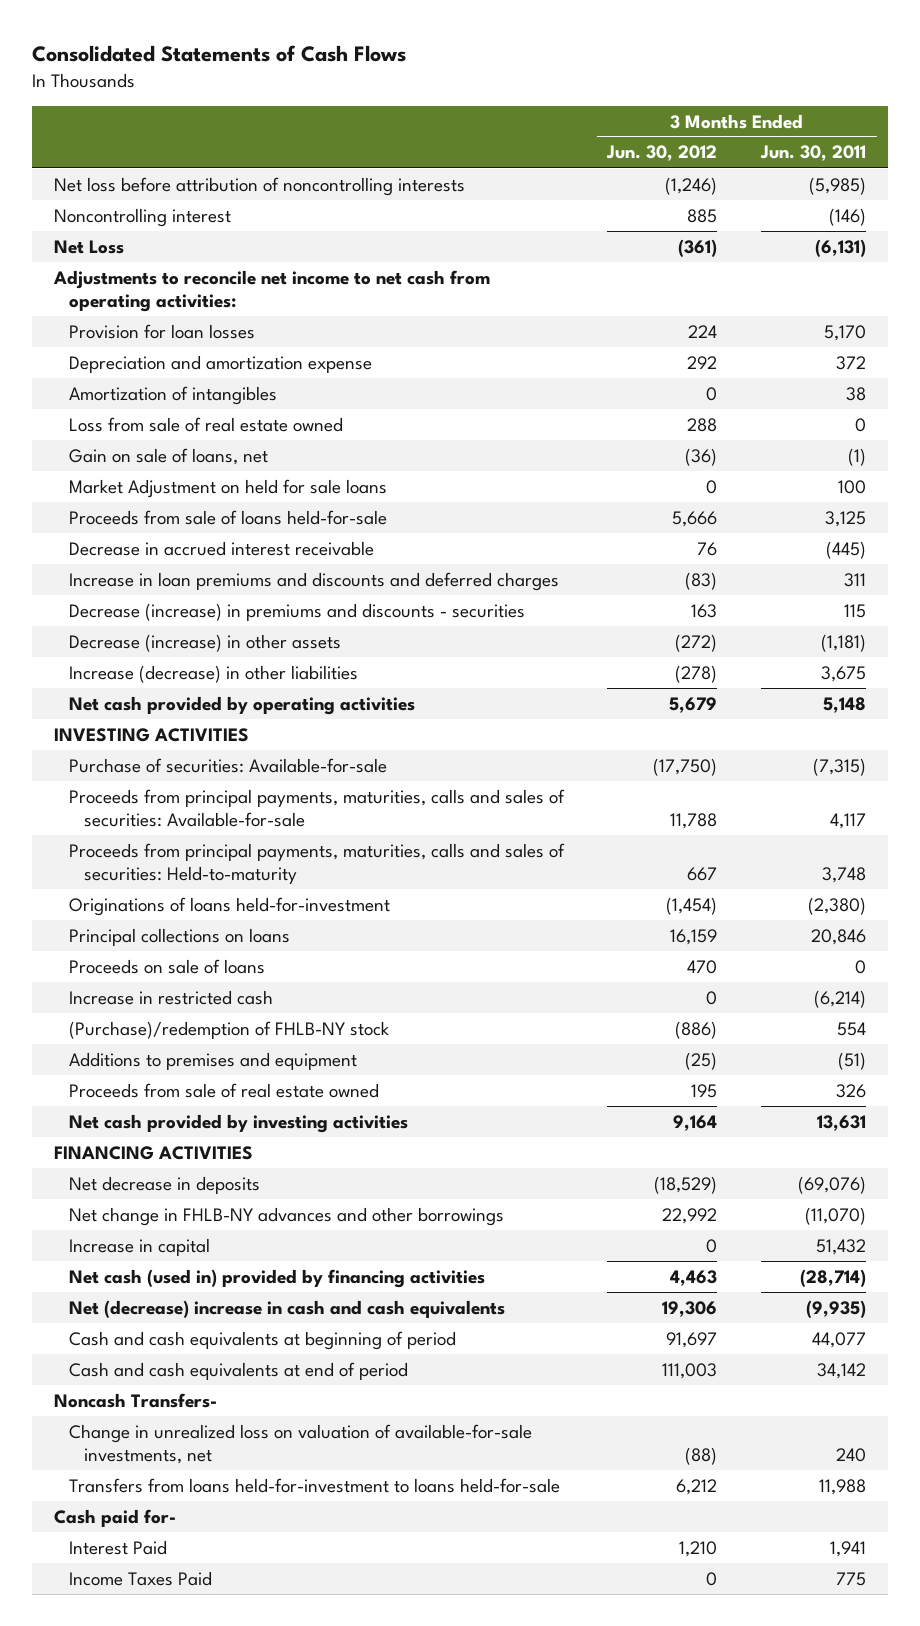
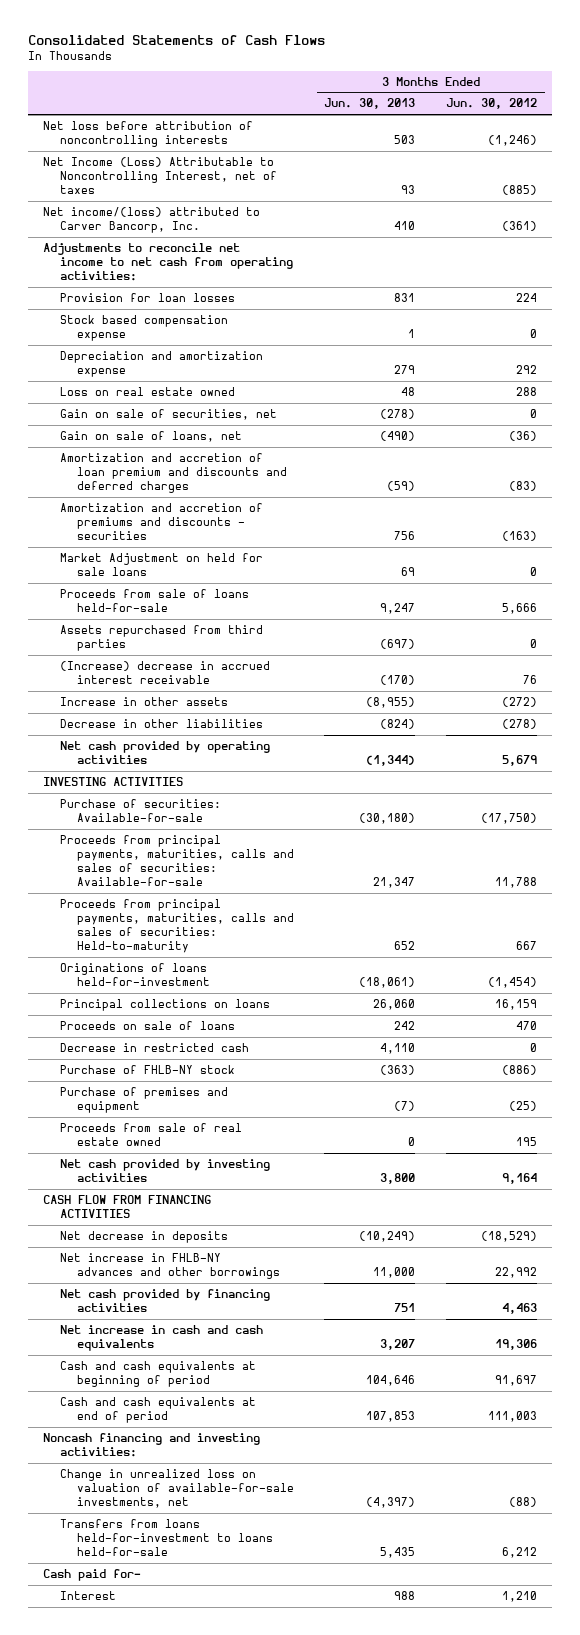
[759,145,866,162] Jun. 30, 2011 -> none
none -> [324,98,416,110] Jun. 30, 2013
[53,207,231,227] Noncontrolling interest -> [43,157,277,195] Net Income (Loss) Attributable to Noncontrolling Interest, net of taxes
[687,208,718,223] 885 -> [501,185,537,196] (885)
[53,239,124,254] Net Loss -> [43,207,261,234] Net income/(loss) attributed to Carver Bancorp, Inc.
none -> [59,315,228,342] Stock based compensation expense
[68,385,277,405] Amortization of intangibles -> none
[68,416,343,432] Loss from sale of real estate owned -> [59,387,235,397] Loss on real estate owned
none -> [59,409,277,421] Gain on sale of securities, net
none -> [59,453,287,494] Amortization and accretion of loan premium and discounts and deferred charges
none -> [59,503,263,541] Amortization and accretion of premiums and discounts - securities
[68,571,559,591] Increase in loan premiums and discounts and deferred charges -> none
[68,602,525,621] Decrease (increase) in premiums and discounts - securities -> none
none -> [59,625,263,652] Assets repurchased from third parties
[68,540,374,556] Decrease in accrued interest receivable -> [59,661,270,685] (Increase) decrease in accrued interest receivable
[68,633,341,652] Decrease (increase) in other assets -> [59,697,228,707] Increase in other assets
[68,664,358,683] Increase (decrease) in other liabilities -> [59,719,263,729] Decrease in other liabilities
[68,989,273,1005] Increase in restricted cash -> [59,1043,249,1053] Decrease in restricted cash
[68,1020,389,1039] (Purchase)/redemption of FHLB-NY stock -> [59,1065,235,1075] Purchase of FHLB-NY stock
[68,1051,357,1070] Additions to premises and equipment -> [59,1087,228,1114] Purchase of premises and equipment
[53,1145,253,1160] FINANCING ACTIVITIES -> [43,1195,212,1219] CASH FLOW FROM FINANCING ACTIVITIES
[68,1237,210,1256] Increase in capital -> none
[68,1206,504,1226] Net change in FHLB-NY advances and other borrowings -> [59,1253,280,1280] Net increase in FHLB-NY advances and other borrowings
[68,1268,485,1288] Net cash (used in) provided by financing activities -> [59,1289,270,1313] Net cash provided by financing activities
[68,1299,505,1318] Net (decrease) increase in cash and cash equivalents -> [59,1325,263,1352] Net increase in cash and cash equivalents
[53,1392,217,1408] Noncash Transfers- -> [43,1433,261,1458] Noncash financing and investing activities:
[68,1570,212,1586] Income Taxes Paid -> none
[68,1539,167,1555] Interest Paid -> [59,1591,116,1601] Interest

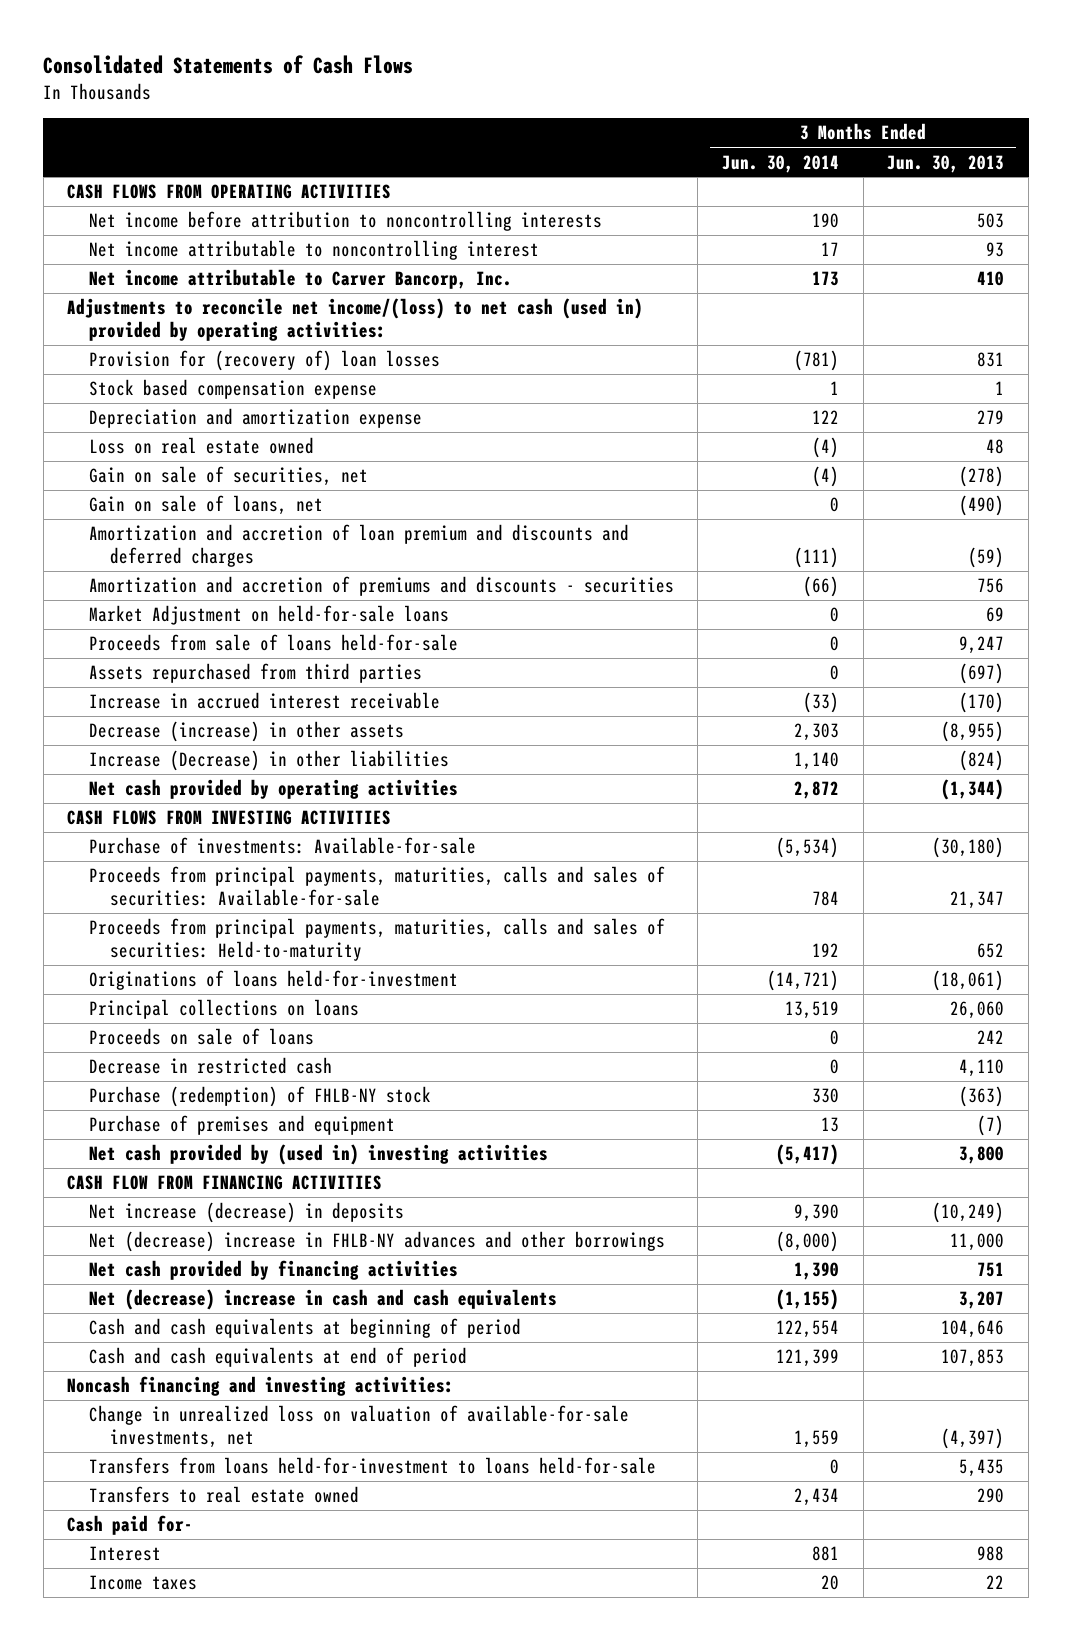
[445,98,537,110] Jun. 30, 2012 -> none
none -> [721,154,839,173] Jun. 30, 2014
none -> [67,184,392,200] CASH FLOWS FROM OPERATING ACTIVITIES
[43,121,254,148] Net loss before attribution of noncontrolling interests -> [88,211,602,232] Net income before attribution to noncontrolling interests
[43,157,277,195] Net Income (Loss) Attributable to Noncontrolling Interest, net of taxes -> [88,240,539,261] Net income attributable to noncontrolling interest
[43,207,261,234] Net income/(loss) attributed to Carver Bancorp, Inc. -> [88,269,512,290] Net income attributable to Carver Bancorp, Inc.
[43,243,293,282] Adjustments to reconcile net income to net cash from operating activities: -> [67,298,644,341] Adjustments to reconcile net income/(loss) to net cash (used in) provided by operating activities:
[59,293,235,303] Provision for loan losses -> [88,350,440,372] Provision for (recovery of) loan losses
[59,553,263,577] Market Adjustment on held for sale loans -> [88,605,449,626] Market Adjustment on held-for-sale loans
[59,661,270,685] (Increase) decrease in accrued interest receivable -> [88,692,440,710] Increase in accrued interest receivable
[59,697,228,707] Increase in other assets -> [88,721,404,743] Decrease (increase) in other assets
[59,719,263,729] Decrease in other liabilities -> [88,750,449,772] Increase (Decrease) in other liabilities
[43,777,184,787] INVESTING ACTIVITIES -> [67,810,392,826] CASH FLOWS FROM INVESTING ACTIVITIES
[59,799,221,823] Purchase of securities: Available-for-sale -> [88,837,476,855] Purchase of investments: Available-for-sale
[59,1065,235,1075] Purchase of FHLB-NY stock -> [88,1086,431,1108] Purchase (redemption) of FHLB-NY stock
[59,1123,242,1147] Proceeds from sale of real estate owned -> none
[59,1159,270,1183] Net cash provided by investing activities -> [88,1144,548,1166] Net cash provided by (used in) investing activities
[59,1231,228,1244] Net decrease in deposits -> [88,1202,404,1224] Net increase (decrease) in deposits
[59,1253,280,1280] Net increase in FHLB-NY advances and other borrowings -> [88,1231,665,1253] Net (decrease) increase in FHLB-NY advances and other borrowings
[59,1325,263,1352] Net increase in cash and cash equivalents -> [88,1289,557,1311] Net (decrease) increase in cash and cash equivalents
none -> [88,1486,359,1504] Transfers to real estate owned
none -> [88,1575,197,1591] Income taxes

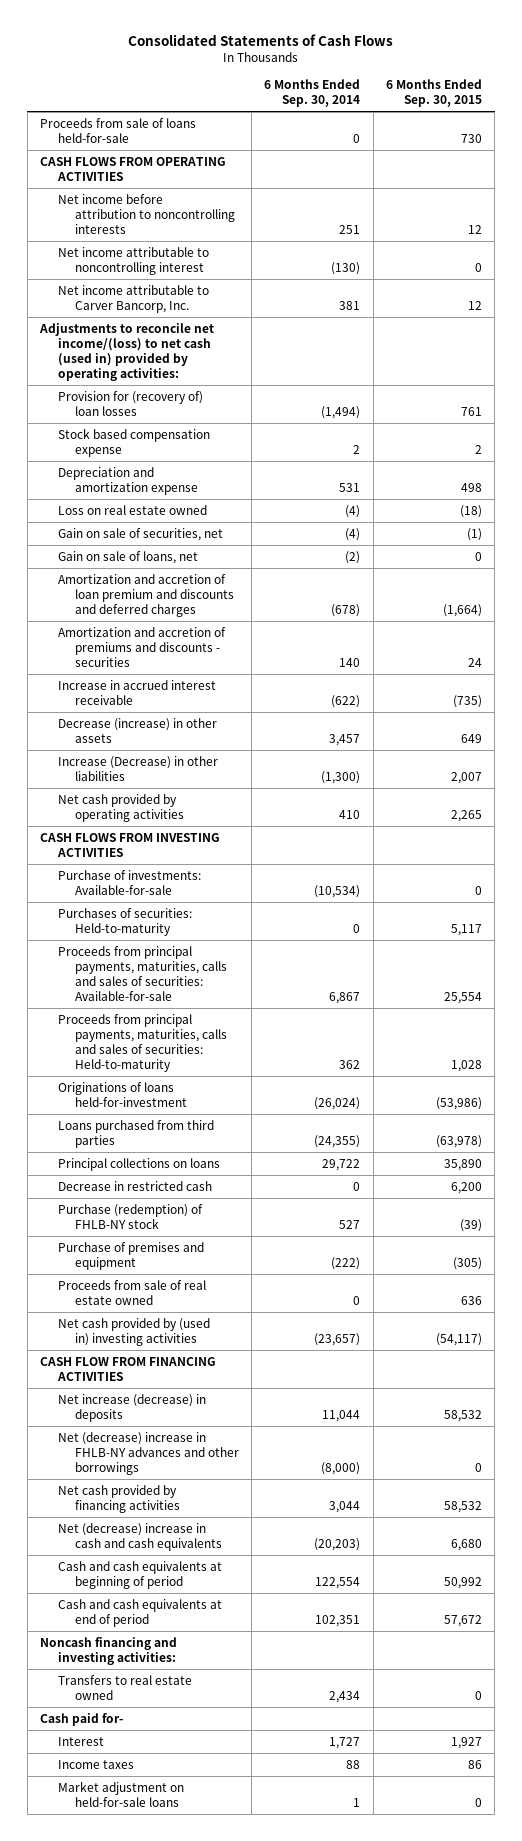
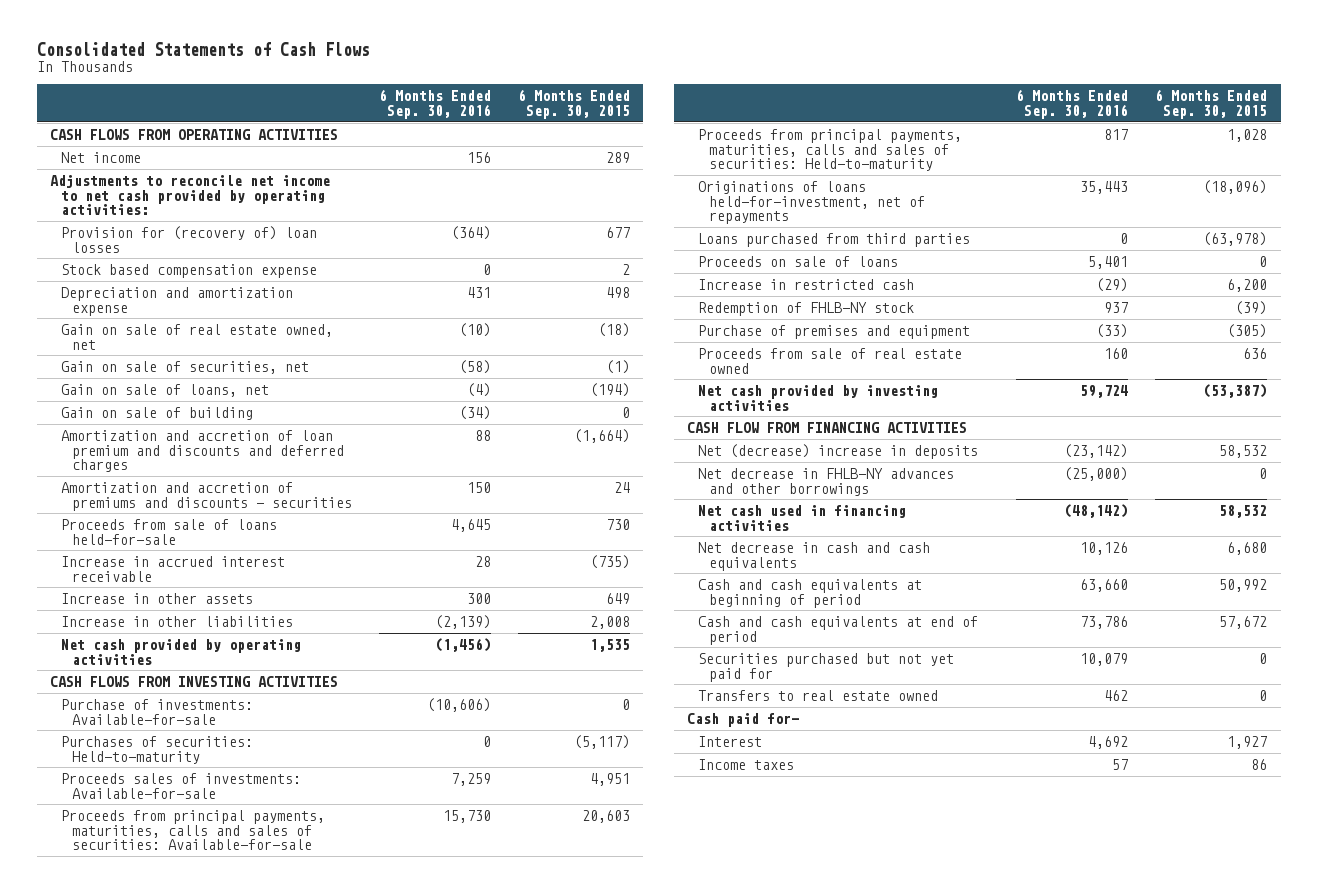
[264,79,361,108] 6 Months Ended Sep. 30, 2014 -> none
none -> [378,89,491,119] 6 Months Ended Sep. 30, 2016
[57,193,235,234] Net income before attribution to noncontrolling interests -> none
[57,246,209,275] Net income attributable to noncontrolling interest -> none
[57,284,209,313] Net income attributable to Carver Bancorp, Inc. -> [60,151,141,163] Net income
[468,300,483,310] 12 -> [605,151,630,163] 289
[39,322,215,382] Adjustments to reconcile net income/(loss) to net cash (used in) provided by operating activities: -> [50,174,331,216] Adjustments to reconcile net income to net cash provided by operating activities:
[461,406,483,416] 761 -> [605,226,630,238] 677
[57,504,207,515] Loss on real estate owned -> [60,323,333,350] Gain on sale of real estate owned, net
[475,551,483,561] 0 -> [589,382,630,397] (194)
none -> [60,406,253,420] Gain on sale of building
[40,117,197,143] Proceeds from sale of loans held-for-sale -> [60,518,277,545] Proceeds from sale of loans held-for-sale
[57,717,217,743] Decrease (increase) in other assets -> [60,592,253,604] Increase in other assets
[57,755,218,781] Increase (Decrease) in other liabilities -> [60,615,293,627] Increase in other liabilities
[451,771,483,784] 2,007 -> [589,615,630,629] 2,008
[451,809,483,822] 2,265 -> [589,638,630,652] 1,535
[451,923,483,936] 5,117 -> [573,734,630,749] (5,117)
none -> [60,772,301,799] Proceeds sales of investments: Available-for-sale
[444,992,483,1005] 25,554 -> [581,809,630,823] 20,603
[57,1081,187,1107] Originations of loans held-for-investment -> [698,180,926,225] Originations of loans held-for-investment, net of repayments
[436,1096,483,1110] (53,986) -> [1203,179,1268,194] (18,096)
[57,1157,220,1171] Principal collections on loans -> none
none -> [698,255,899,267] Proceeds on sale of loans
[57,1180,212,1191] Decrease in restricted cash -> [698,278,915,290] Increase in restricted cash
[57,1203,203,1229] Purchase (redemption) of FHLB-NY stock -> [698,301,915,316] Redemption of FHLB-NY stock
[57,1317,210,1346] Net cash provided by (used in) investing activities -> [698,384,939,411] Net cash provided by investing activities
[436,1332,483,1346] (54,117) -> [1203,383,1268,398] (53,387)
[57,1393,206,1422] Net increase (decrease) in deposits -> [698,443,979,459] Net (decrease) increase in deposits
[57,1431,239,1475] Net (decrease) increase in FHLB-NY advances and other borrowings -> [698,467,955,496] Net decrease in FHLB-NY advances and other borrowings
[57,1484,180,1513] Net cash provided by financing activities -> [698,504,907,531] Net cash used in financing activities
[57,1522,222,1551] Net (decrease) increase in cash and cash equivalents -> [698,541,931,571] Net decrease in cash and cash equivalents
[40,1636,178,1665] Noncash financing and investing activities: -> none
none -> [698,652,955,682] Securities purchased but not yet paid for
[57,1780,184,1807] Market adjustment on held-for-sale loans -> none

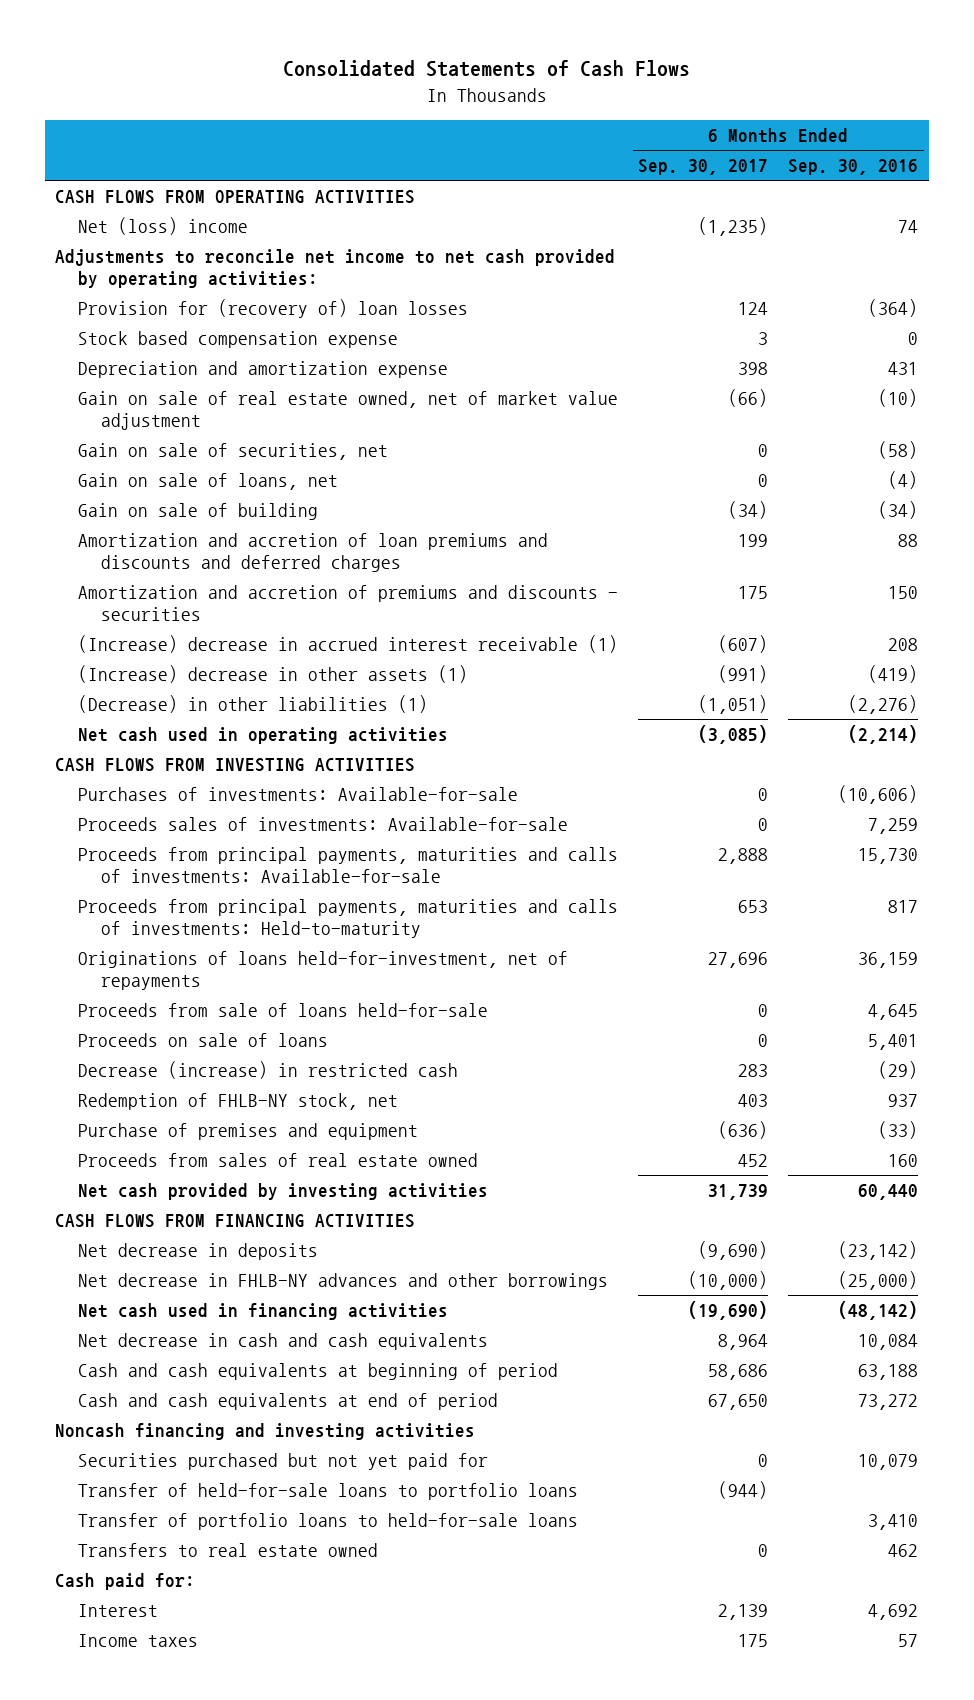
[517,89,630,119] 6 Months Ended Sep. 30, 2015 -> none
none -> [638,159,769,176] Sep. 30, 2017
[60,151,141,163] Net income -> [77,217,248,236] Net (loss) income
[466,151,491,163] 156 -> [898,220,919,234] 74
[60,323,333,350] Gain on sale of real estate owned, net -> [77,391,618,431] Gain on sale of real estate owned, net of market value adjustment
[60,429,344,473] Amortization and accretion of loan premium and discounts and deferred charges -> [77,533,548,573] Amortization and accretion of loan premiums and discounts and deferred charges
[60,555,285,582] Increase in accrued interest receivable -> [77,635,618,654] (Increase) decrease in accrued interest receivable (1)
[474,555,491,567] 28 -> [888,638,919,652] 208
[60,592,253,604] Increase in other assets -> [77,665,468,684] (Increase) decrease in other assets (1)
[466,592,491,604] 300 -> [868,665,919,684] (419)
[60,615,293,627] Increase in other liabilities -> [77,695,428,714] (Decrease) in other liabilities (1)
[434,614,491,629] (2,139) -> [848,695,919,715] (2,276)
[60,638,301,665] Net cash provided by operating activities -> [77,727,448,745] Net cash used in operating activities
[434,637,491,652] (1,456) -> [848,725,919,745] (2,214)
[60,735,253,764] Purchases of securities: Held-to-maturity -> none
[60,698,253,725] Purchase of investments: Available-for-sale -> [77,787,518,802] Purchases of investments: Available-for-sale
[698,232,971,247] Loans purchased from third parties -> none
[60,809,325,851] Proceeds from principal payments, maturities, calls and sales of securities: Available-for-sale -> [77,847,618,884] Proceeds from principal payments, maturities and calls of investments: Available-for-sale
[698,128,963,172] Proceeds from principal payments, maturities, calls and sales of securities: Held-to-maturity -> [77,899,618,939] Proceeds from principal payments, maturities and calls of investments: Held-to-maturity
[1080,180,1129,194] 35,443 -> [858,952,919,969] 36,159
[60,518,277,545] Proceeds from sale of loans held-for-sale -> [77,1003,488,1018] Proceeds from sale of loans held-for-sale
[698,278,915,290] Increase in restricted cash -> [77,1061,458,1080] Decrease (increase) in restricted cash
[698,301,915,316] Redemption of FHLB-NY stock -> [77,1093,398,1111] Redemption of FHLB-NY stock, net
[698,347,963,374] Proceeds from sale of real estate owned -> [77,1153,478,1168] Proceeds from sales of real estate owned
[1080,384,1129,398] 59,724 -> [858,1184,919,1201] 60,440
[687,421,968,433] CASH FLOW FROM FINANCING ACTIVITIES -> [55,1214,416,1229] CASH FLOWS FROM FINANCING ACTIVITIES
[698,443,979,459] Net (decrease) increase in deposits -> [77,1243,318,1261] Net decrease in deposits
[1080,541,1129,555] 10,126 -> [858,1334,919,1351] 10,084
[1080,578,1129,592] 63,660 -> [858,1364,919,1381] 63,188
[1080,615,1129,629] 73,786 -> [858,1394,919,1411] 73,272
none -> [55,1423,476,1441] Noncash financing and investing activities
none -> [77,1483,578,1501] Transfer of held-for-sale loans to portfolio loans
none -> [77,1513,578,1531] Transfer of portfolio loans to held-for-sale loans
[687,712,800,727] Cash paid for- -> [55,1573,196,1591] Cash paid for:

